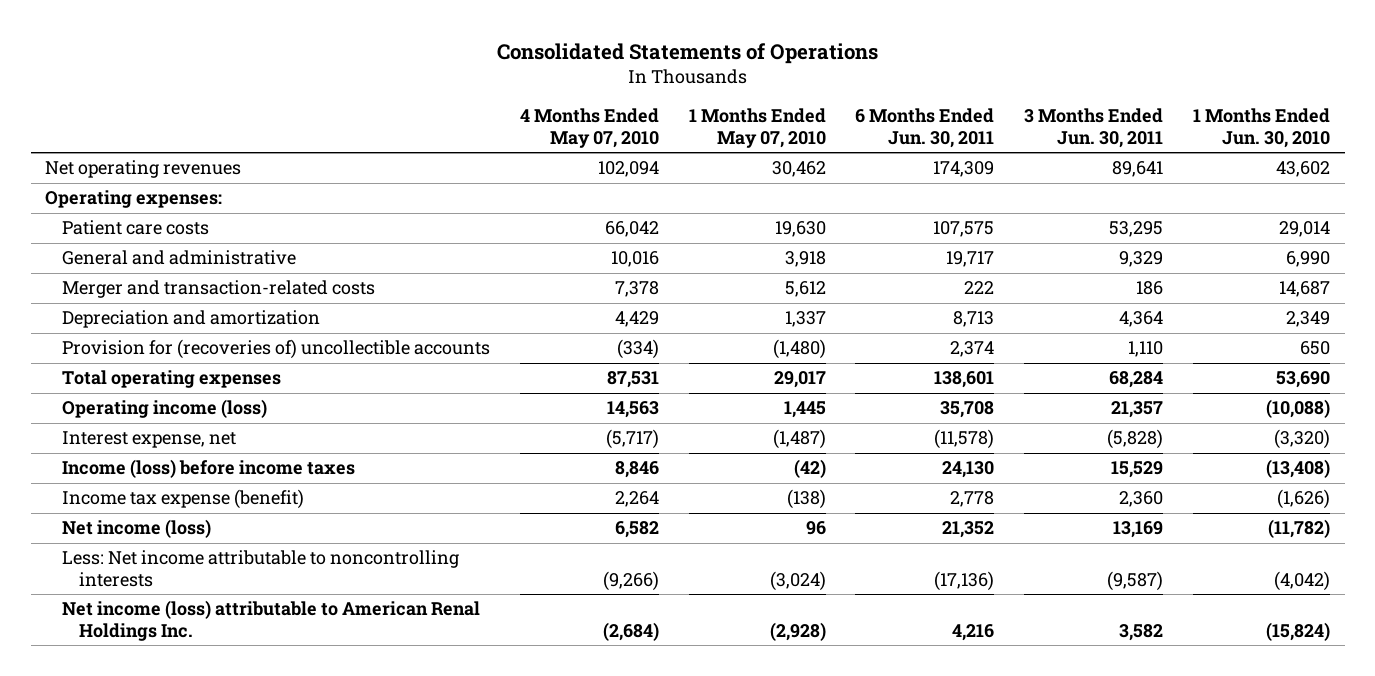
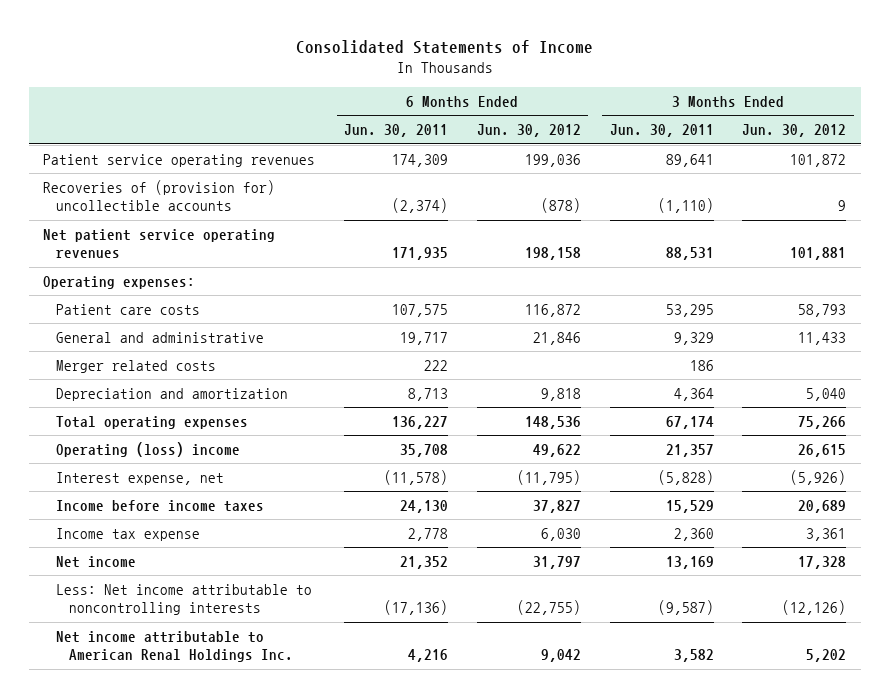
[496,42,878,64] Consolidated Statements of Operations -> [295,39,593,54] Consolidated Statements of Income
[520,108,660,148] 4 Months Ended May 07, 2010 -> none
[688,108,826,148] 1 Months Ended May 07, 2010 -> none
[1192,108,1330,148] 1 Months Ended Jun. 30, 2010 -> none
none -> [476,124,581,138] Jun. 30, 2012
none -> [742,124,847,138] Jun. 30, 2012
[45,160,242,179] Net operating revenues -> [43,153,316,167] Patient service operating revenues
none -> [43,179,276,212] Recoveries of (provision for) uncollectible accounts
none -> [43,228,276,259] Net patient service operating revenues
[62,280,376,299] Merger and transaction-related costs -> [56,359,217,373] Merger related costs
[62,339,491,360] Provision for (recoveries of) uncollectible accounts -> none
[934,371,995,389] 138,601 -> [392,415,449,429] 136,227
[1109,371,1164,389] 68,284 -> [665,415,714,429] 67,174
[62,399,268,419] Operating income (loss) -> [56,441,241,457] Operating (loss) income
[62,459,356,479] Income (loss) before income taxes -> [56,499,265,512] Income before income taxes
[62,489,305,510] Income tax expense (benefit) -> [56,527,201,541] Income tax expense
[62,519,212,539] Net income (loss) -> [56,555,137,568] Net income
[62,600,481,641] Net income (loss) attributable to American Renal Holdings Inc. -> [56,630,294,663] Net income attributable to American Renal Holdings Inc.

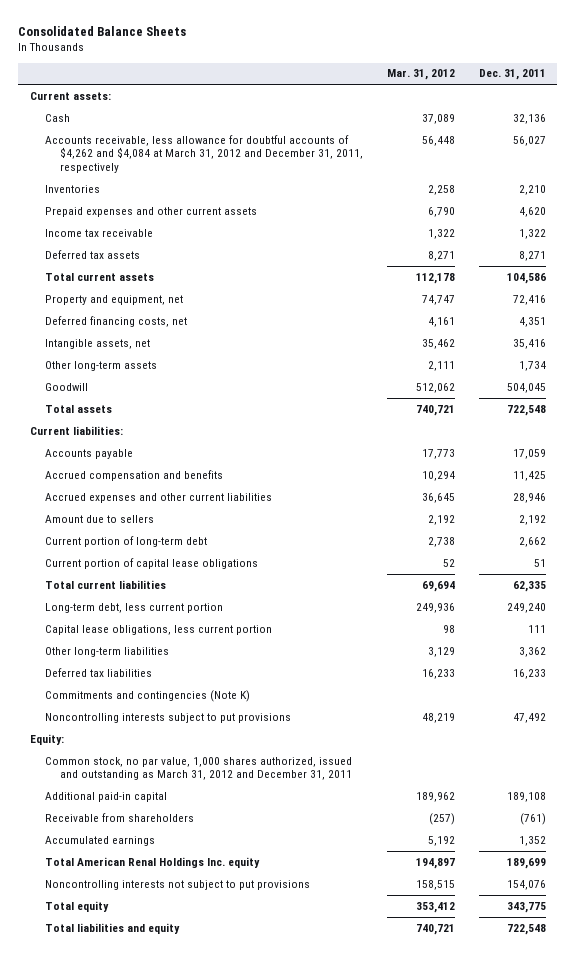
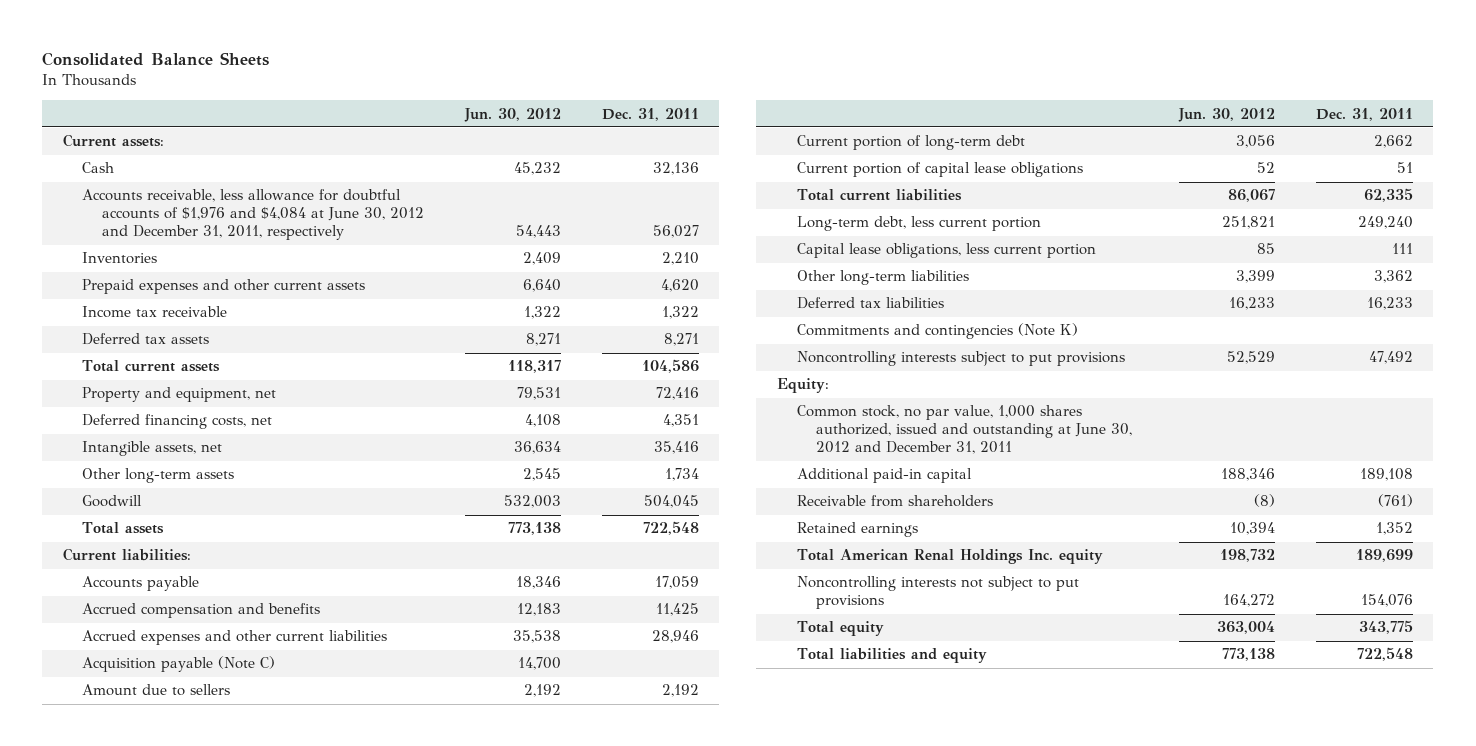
[387,69,456,81] Mar. 31, 2012 -> none
none -> [464,107,562,122] Jun. 30, 2012
[45,134,364,173] Accounts receivable, less allowance for doubtful accounts of $4,262 and $4,084 at March 31, 2012 and December 31, 2011, respectively -> [82,189,425,241] Accounts receivable, less allowance for doubtful accounts of $1,976 and $4,084 at June 30, 2012 and December 31, 2011, respectively
none -> [82,656,276,673] Acquisition payable (Note C)
[45,756,353,781] Common stock, no par value, 1,000 shares authorized, issued and outstanding as March 31, 2012 and December 31, 2011 -> [796,405,1133,455] Common stock, no par value, 1,000 shares authorized, issued and outstanding at June 30, 2012 and December 31, 2011
[45,835,156,846] Accumulated earnings -> [796,522,918,538] Retained earnings

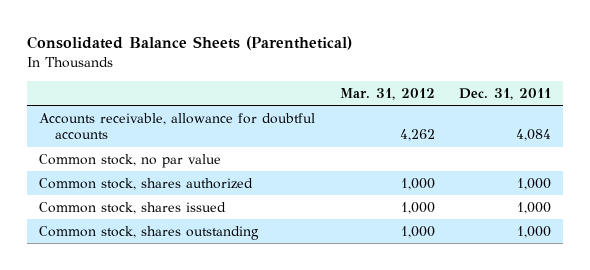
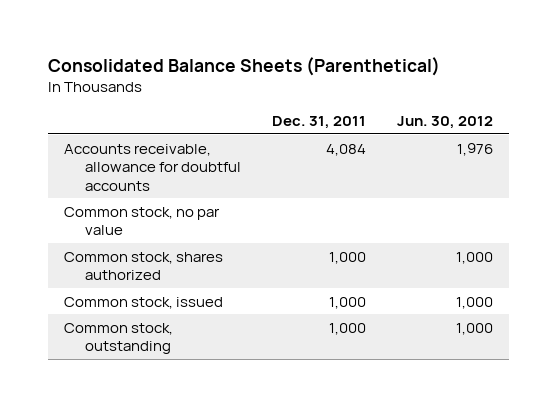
[339,87,435,100] Mar. 31, 2012 -> none
none -> [397,116,494,130] Jun. 30, 2012
[39,201,227,214] Common stock, shares issued -> [64,296,224,309] Common stock, issued
[39,225,260,240] Common stock, shares outstanding -> [64,322,174,355] Common stock, outstanding

